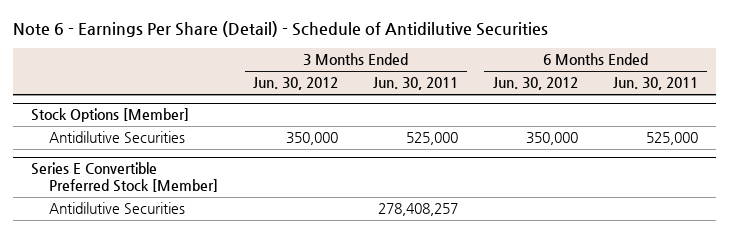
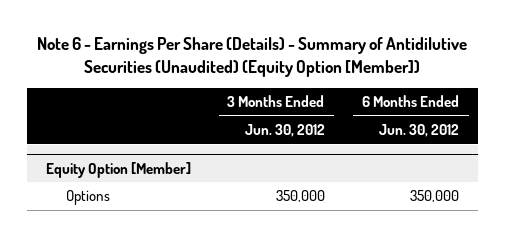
[13,21,549,38] Note 6 - Earnings Per Share (Detail) - Schedule of Antidilutive Securities -> [37,37,468,77] Note 6 - Earnings Per Share (Details) - Summary of Antidilutive Securities (Unaudited) (Equity Option [Member])
[373,77,459,91] Jun. 30, 2011 -> none
[613,77,699,91] Jun. 30, 2011 -> none
[30,108,189,123] Stock Options [Member] -> none
[49,131,186,144] Antidilutive Securities -> none
[30,162,219,192] Series E Convertible Preferred Stock [Member] -> none
[49,202,186,215] Antidilutive Securities -> none
none -> [45,161,191,178] Equity Option [Member]
none -> [65,190,110,206] Options

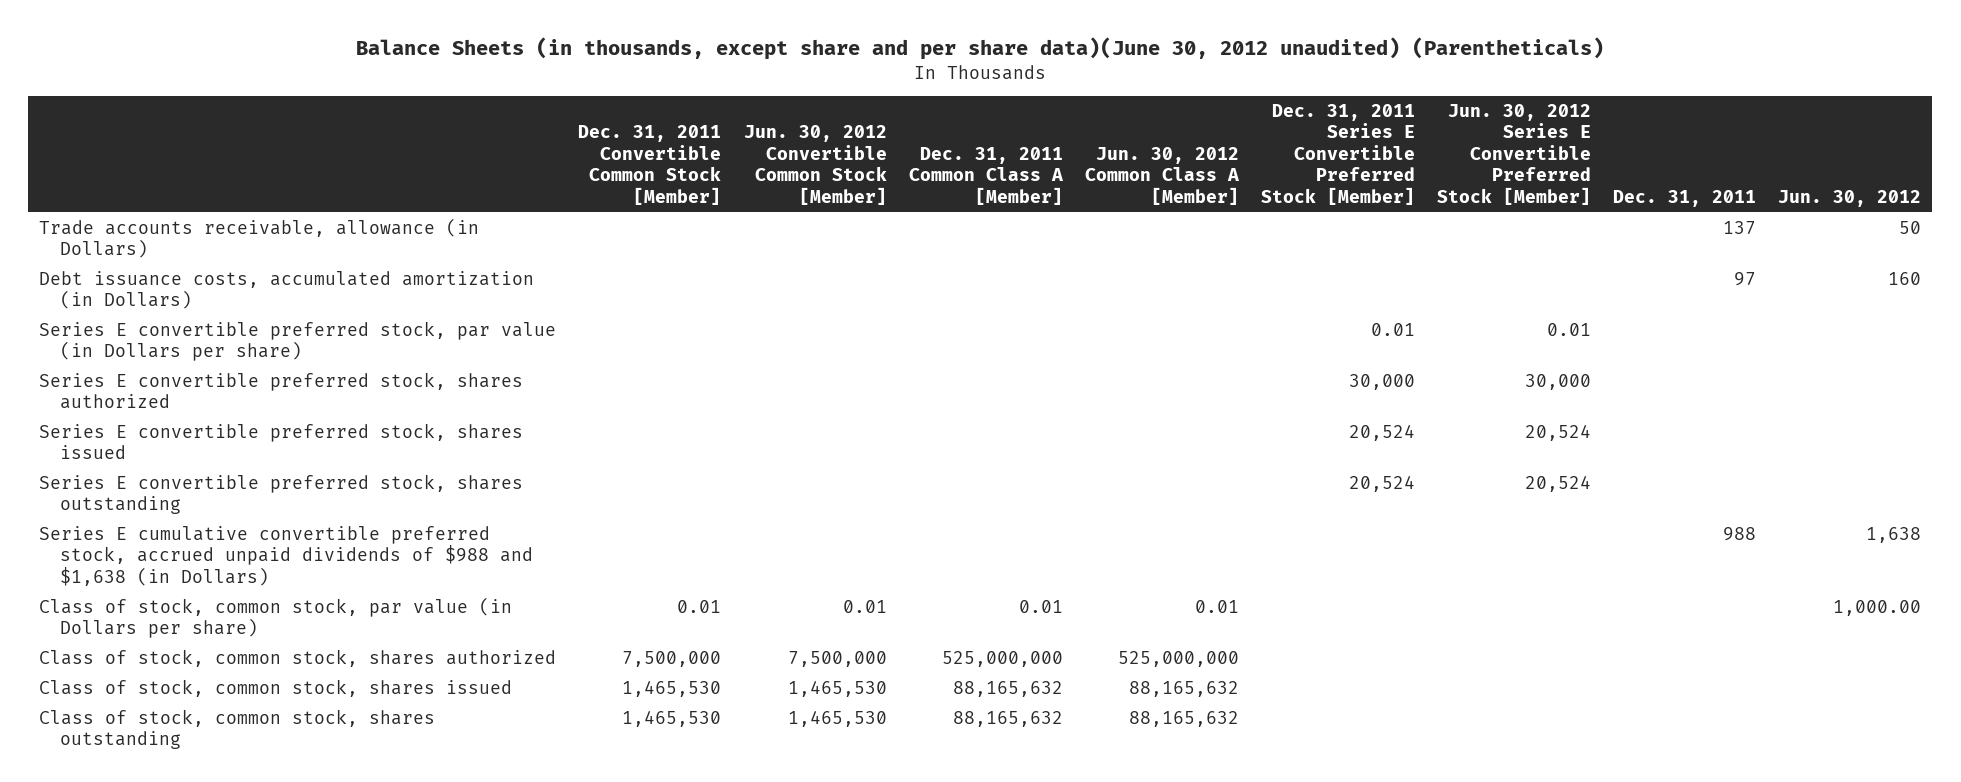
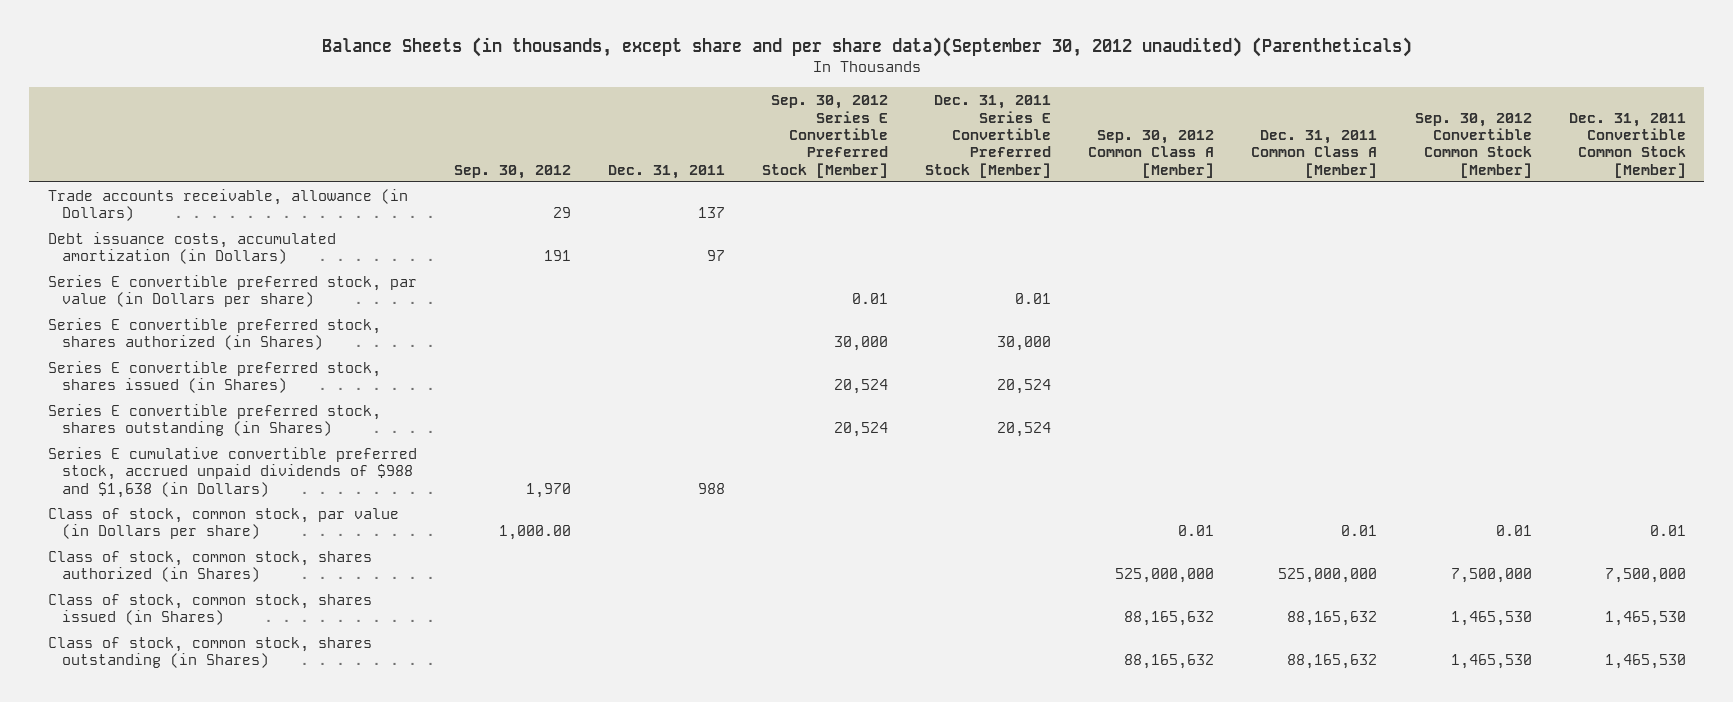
[356,37,1605,61] Balance Sheets (in thousands, except share and per share data)(June 30, 2012 unaudited) (Parentheticals) -> [321,37,1412,58] Balance Sheets (in thousands, except share and per share data)(September 30, 2012 unaudited) (Parentheticals)
[743,125,887,205] Jun. 30, 2012 Convertible Common Stock [Member] -> none
[1084,146,1239,205] Jun. 30, 2012 Common Class A [Member] -> none
[1437,103,1592,205] Jun. 30, 2012 Series E Convertible Preferred Stock [Member] -> none
[1778,189,1922,207] Jun. 30, 2012 -> none
none -> [453,164,571,179] Sep. 30, 2012
none -> [761,95,888,178] Sep. 30, 2012 Series E Convertible Preferred Stock [Member]
none -> [1088,129,1215,178] Sep. 30, 2012 Common Class A [Member]
none -> [1414,112,1532,178] Sep. 30, 2012 Convertible Common Stock [Member]
[39,372,524,410] Series E convertible preferred stock, shares authorized -> [47,317,381,351] Series E convertible preferred stock, shares authorized (in Shares)
[39,423,524,460] Series E convertible preferred stock, shares issued -> [47,360,381,394] Series E convertible preferred stock, shares issued (in Shares)
[39,474,524,515] Series E convertible preferred stock, shares outstanding -> [47,403,381,437] Series E convertible preferred stock, shares outstanding (in Shares)
[39,649,557,668] Class of stock, common stock, shares authorized -> [47,550,372,583] Class of stock, common stock, shares authorized (in Shares)
[39,679,513,698] Class of stock, common stock, shares issued -> [47,593,372,626] Class of stock, common stock, shares issued (in Shares)
[39,709,436,750] Class of stock, common stock, shares outstanding -> [47,636,372,669] Class of stock, common stock, shares outstanding (in Shares)

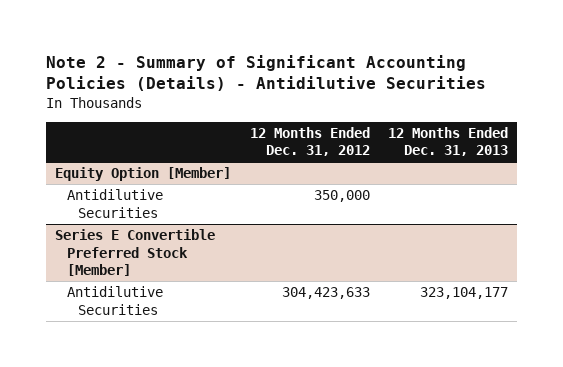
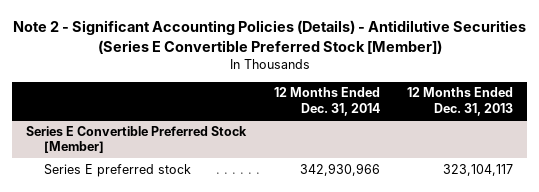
[45,54,486,92] Note 2 - Summary of Significant Accounting Policies (Details) - Antidilutive Securities -> [12,19,526,54] Note 2 - Significant Accounting Policies (Details) - Antidilutive Securities (Series E Convertible Preferred Stock [Member])
[249,127,370,157] 12 Months Ended Dec. 31, 2012 -> none
none -> [273,87,380,116] 12 Months Ended Dec. 31, 2014
[55,167,232,182] Equity Option [Member] -> none
[66,189,163,218] Antidilutive Securities -> none
[66,286,163,315] Antidilutive Securities -> none
none -> [44,163,192,177] Series E preferred stock

